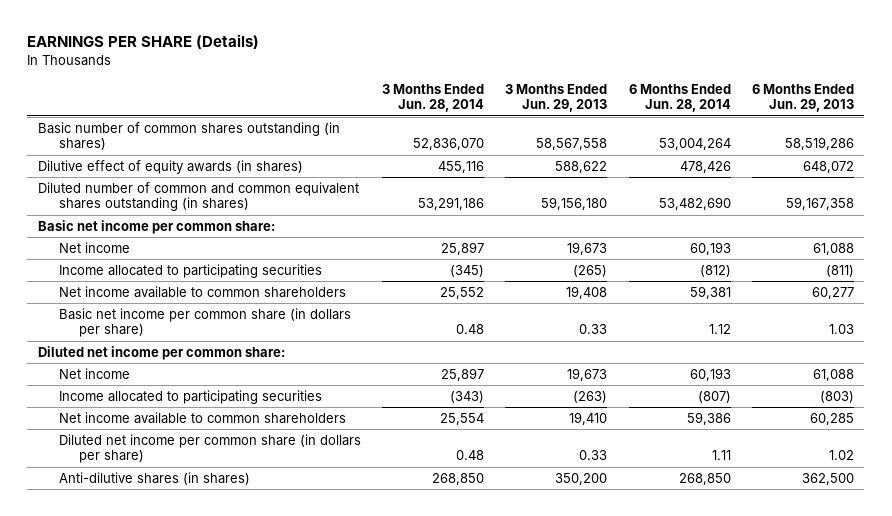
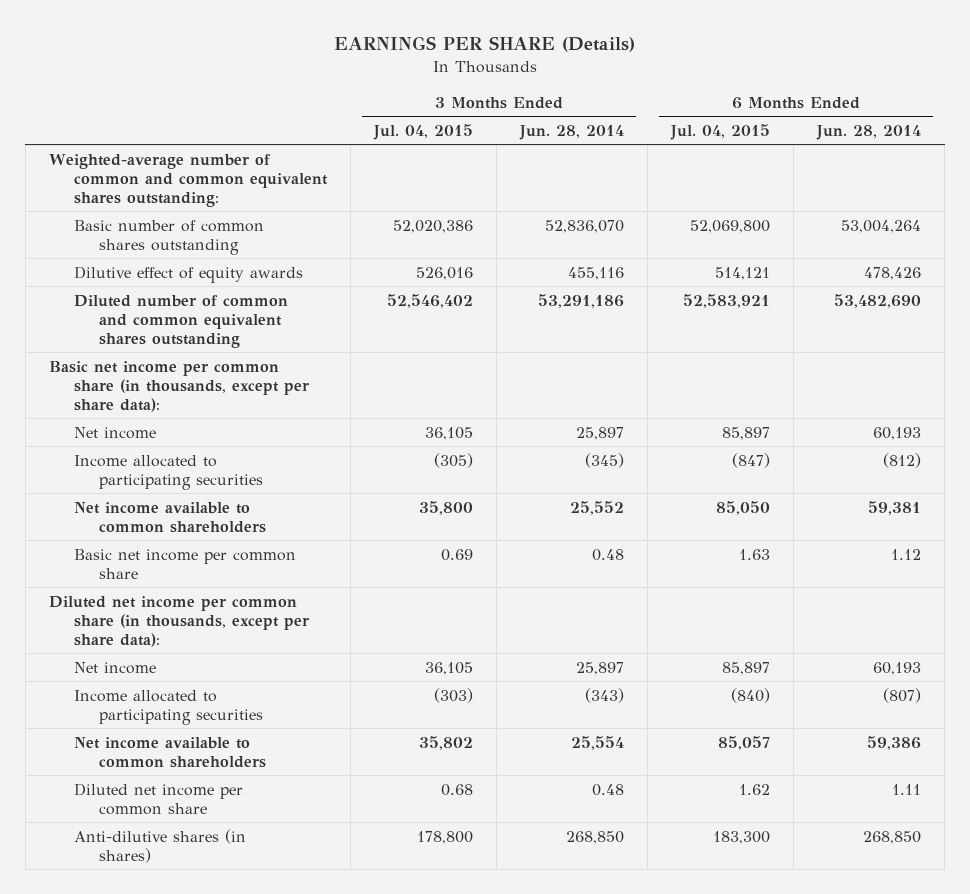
[505,83,608,113] 3 Months Ended Jun. 29, 2013 -> none
[751,83,854,113] 6 Months Ended Jun. 29, 2013 -> none
none -> [372,123,473,140] Jul. 04, 2015
none -> [670,123,771,140] Jul. 04, 2015
none -> [48,153,328,207] Weighted-average number of common and common equivalent shares outstanding:
[37,121,340,151] Basic number of common shares outstanding (in shares) -> [73,219,264,255] Basic number of common shares outstanding
[37,159,303,174] Dilutive effect of equity awards (in shares) -> [73,265,303,283] Dilutive effect of equity awards
[37,181,359,212] Diluted number of common and common equivalent shares outstanding (in shares) -> [73,294,288,348] Diluted number of common and common equivalent shares outstanding
[37,219,275,234] Basic net income per common share: -> [48,360,310,412] Basic net income per common share (in thousands, except per share data):
[58,307,351,338] Basic net income per common share (in dollars per share) -> [73,548,296,579] Basic net income per common share
[37,345,285,360] Diluted net income per common share: -> [48,595,310,647] Diluted net income per common share (in thousands, except per share data):
[58,433,361,464] Diluted net income per common share (in dollars per share) -> [73,782,243,815] Diluted net income per common share

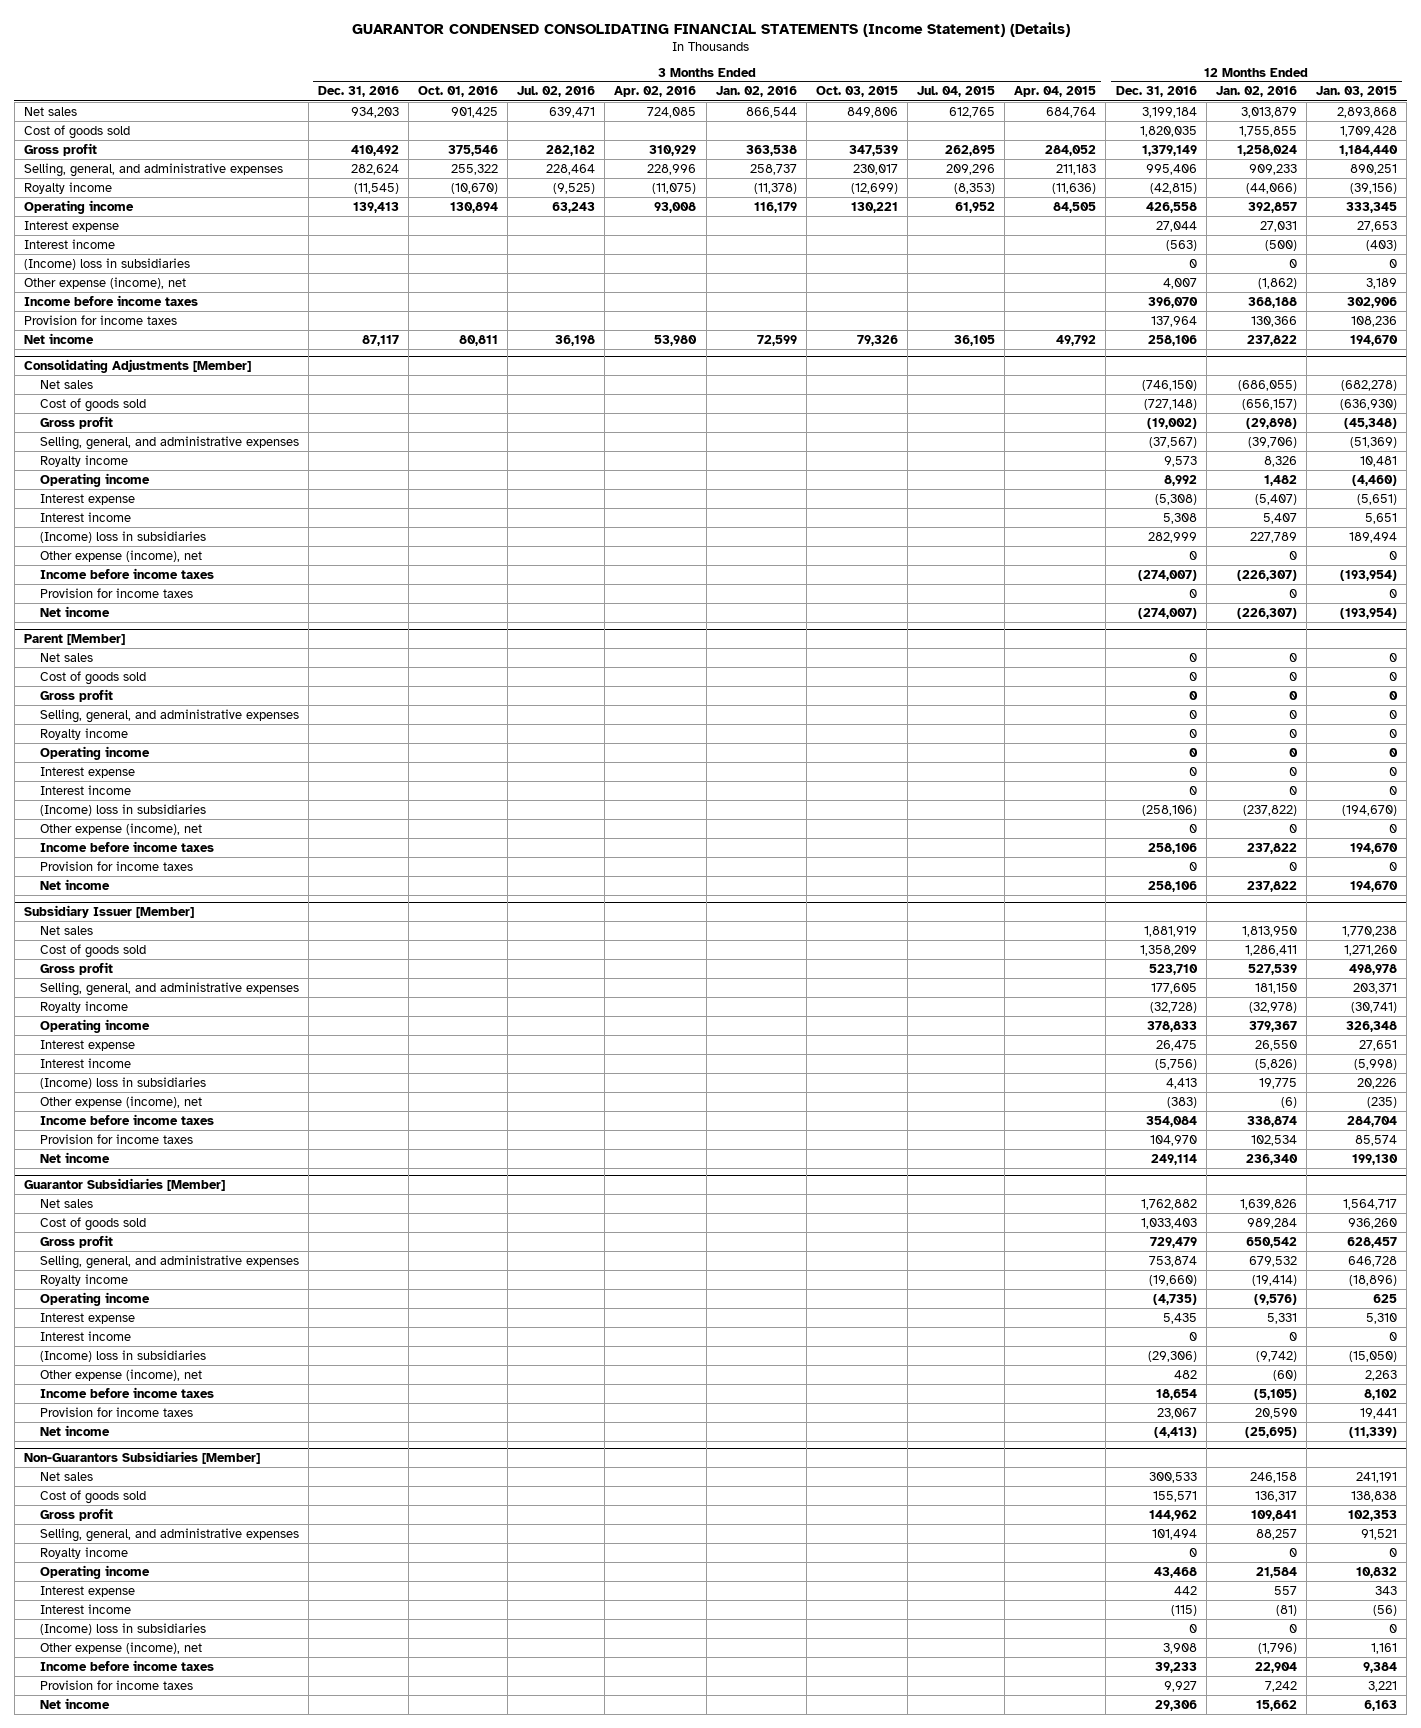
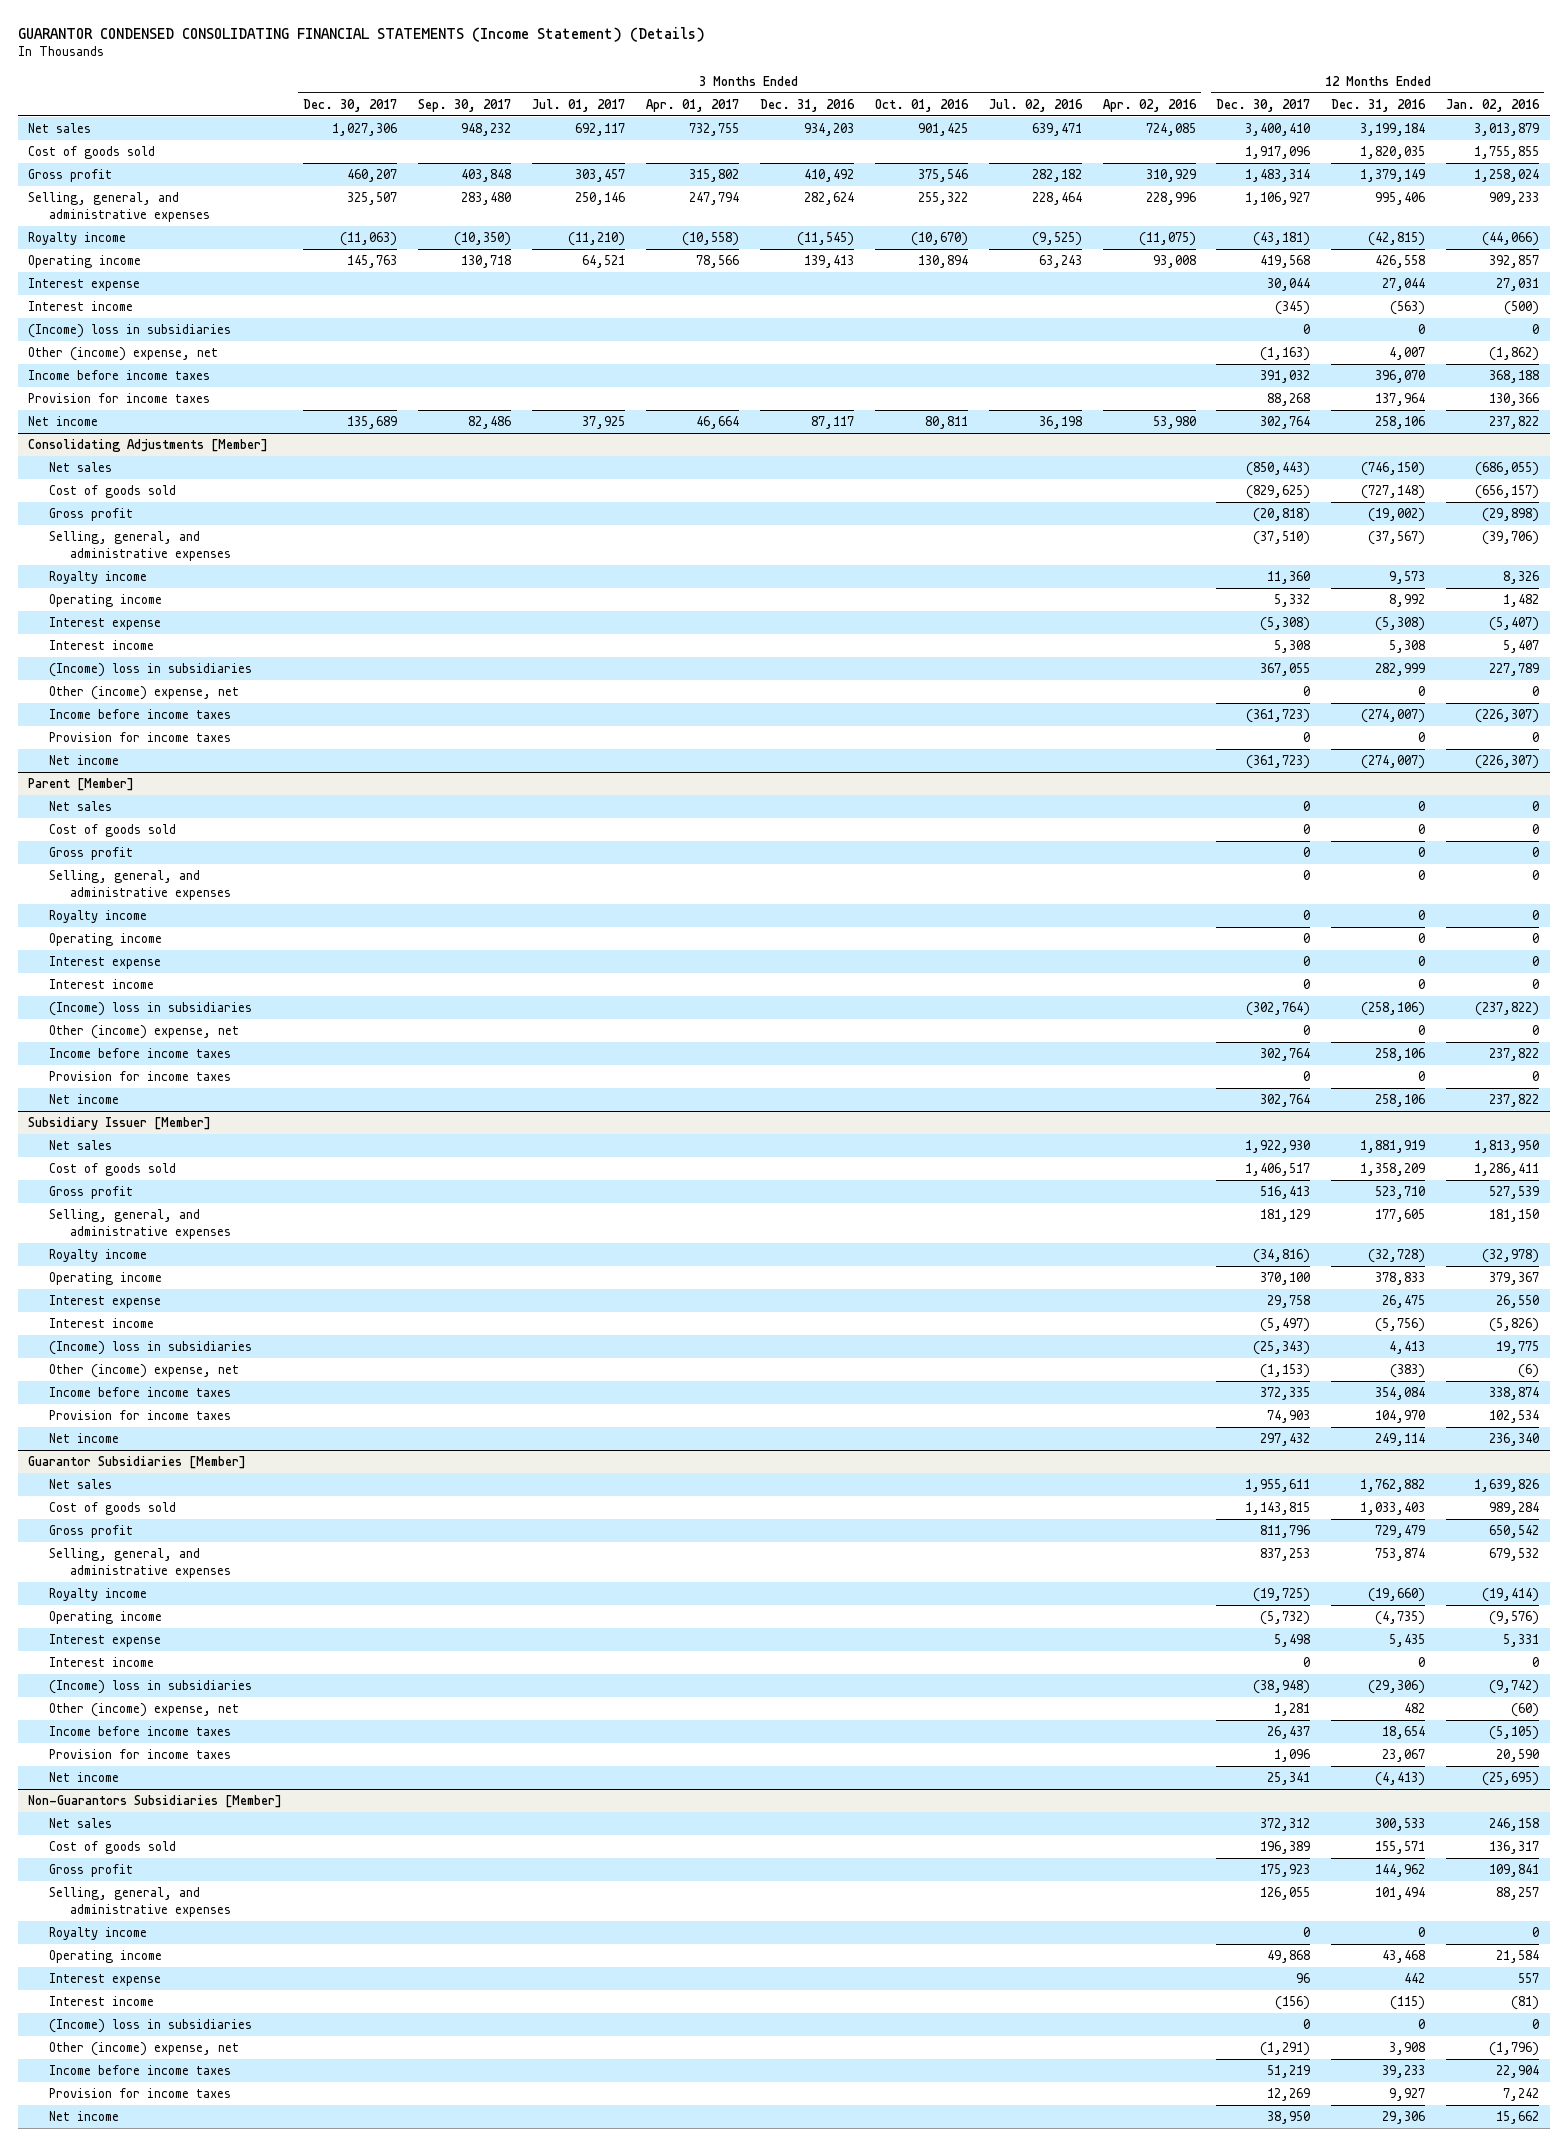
[715,86,797,98] Jan. 02, 2016 -> none
[815,86,898,98] Oct. 03, 2015 -> none
[917,86,996,98] Jul. 04, 2015 -> none
[1014,86,1097,98] Apr. 04, 2015 -> none
[1316,86,1398,98] Jan. 03, 2015 -> none
none -> [303,98,398,112] Dec. 30, 2017
none -> [418,98,512,112] Sep. 30, 2017
none -> [532,98,626,112] Jul. 01, 2017
none -> [645,98,739,112] Apr. 01, 2017
none -> [1216,98,1311,112] Dec. 30, 2017
[24,276,187,289] Other expense (income), net -> [28,347,219,362] Other (income) expense, net
[39,549,202,562] Other expense (income), net -> [49,686,240,701] Other (income) expense, net
[39,822,202,835] Other expense (income), net -> [49,1025,240,1040] Other (income) expense, net
[39,1095,202,1108] Other expense (income), net -> [49,1364,240,1379] Other (income) expense, net
[39,1368,202,1381] Other expense (income), net -> [49,1703,240,1718] Other (income) expense, net
[39,1641,202,1654] Other expense (income), net -> [49,2042,240,2057] Other (income) expense, net

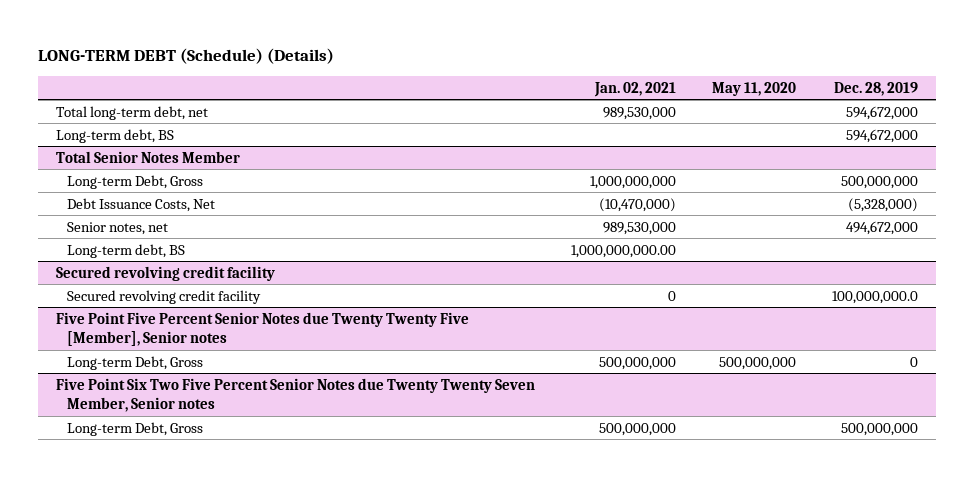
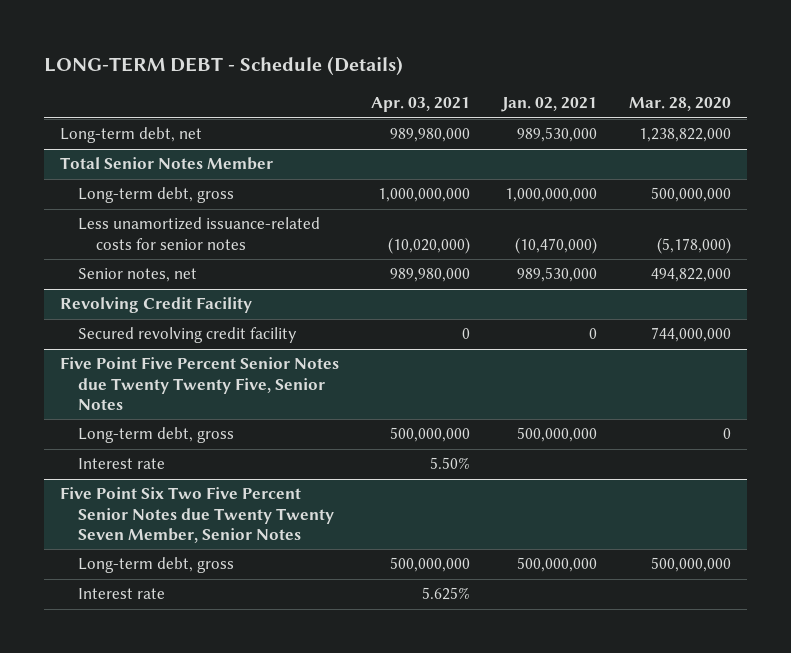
[38,48,335,65] LONG-TERM DEBT (Schedule) (Details) -> [44,55,404,76] LONG-TERM DEBT - Schedule (Details)
[712,81,797,96] May 11, 2020 -> none
[834,81,919,96] Dec. 28, 2019 -> none
none -> [370,97,470,113] Apr. 03, 2021
none -> [628,97,731,112] Mar. 28, 2020
[56,128,175,143] Long-term debt, BS -> none
[56,105,209,120] Total long-term debt, net -> [60,127,203,144] Long-term debt, net
[67,174,204,189] Long-term Debt, Gross -> [77,187,234,204] Long-term debt, gross
[67,197,216,212] Debt Issuance Costs, Net -> [77,217,320,250] Less unamortized issuance-related costs for senior notes
[67,243,186,258] Long-term debt, BS -> none
[56,265,276,281] Secured revolving credit facility -> [60,297,253,314] Revolving Credit Facility
[56,311,470,347] Five Point Five Percent Senior Notes due Twenty Twenty Five [Member], Senior notes -> [60,357,340,410] Five Point Five Percent Senior Notes due Twenty Twenty Five, Senior Notes
[67,355,204,370] Long-term Debt, Gross -> [77,427,234,444] Long-term debt, gross
none -> [77,458,165,470] Interest rate
[56,377,536,413] Five Point Six Two Five Percent Senior Notes due Twenty Twenty Seven Member, Senior notes -> [60,487,334,543] Five Point Six Two Five Percent Senior Notes due Twenty Twenty Seven Member, Senior Notes
[67,421,204,436] Long-term Debt, Gross -> [77,557,234,574] Long-term debt, gross
none -> [77,588,165,600] Interest rate

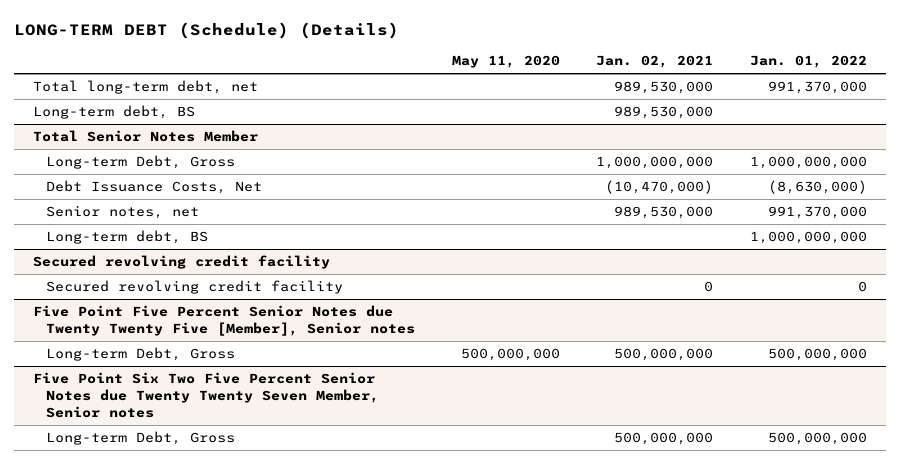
[44,55,404,76] LONG-TERM DEBT - Schedule (Details) -> [14,21,400,39] LONG-TERM DEBT (Schedule) (Details)
[370,97,470,113] Apr. 03, 2021 -> none
[628,97,731,112] Mar. 28, 2020 -> none
none -> [451,55,560,69] May 11, 2020
none -> [750,55,868,69] Jan. 01, 2022
[60,127,203,144] Long-term debt, net -> [32,80,258,95] Total long-term debt, net
none -> [32,105,195,120] Long-term debt, BS
[77,187,234,204] Long-term debt, gross -> [45,155,235,170] Long-term Debt, Gross
[77,217,320,250] Less unamortized issuance-related costs for senior notes -> [45,180,262,195] Debt Issuance Costs, Net
none -> [45,230,208,245] Long-term debt, BS
[60,297,253,314] Revolving Credit Facility -> [32,255,330,270] Secured revolving credit facility
[77,458,165,470] Interest rate -> none
[77,588,165,600] Interest rate -> none
[60,357,340,410] Five Point Five Percent Senior Notes due Twenty Twenty Five, Senior Notes -> [32,305,415,336] Five Point Five Percent Senior Notes due Twenty Twenty Five [Member], Senior notes
[77,427,234,444] Long-term debt, gross -> [45,347,235,362] Long-term Debt, Gross
[60,487,334,543] Five Point Six Two Five Percent Senior Notes due Twenty Twenty Seven Member, Senior Notes -> [32,372,379,418] Five Point Six Two Five Percent Senior Notes due Twenty Twenty Seven Member, Senior notes
[77,557,234,574] Long-term debt, gross -> [45,431,235,446] Long-term Debt, Gross

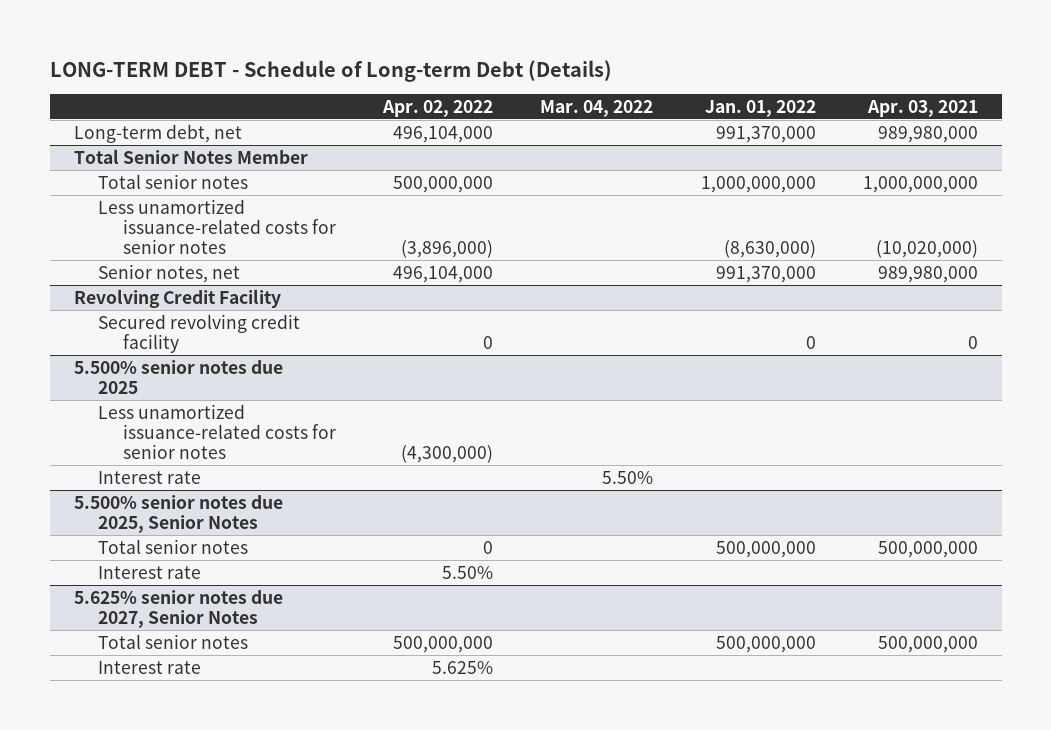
[14,21,400,39] LONG-TERM DEBT (Schedule) (Details) -> [49,59,612,82] LONG-TERM DEBT - Schedule of Long-term Debt (Details)
[451,55,560,69] May 11, 2020 -> none
[596,55,714,69] Jan. 02, 2021 -> none
none -> [381,99,493,117] Apr. 02, 2022
none -> [540,99,654,117] Mar. 04, 2022
none -> [866,99,978,117] Apr. 03, 2021
[32,105,195,120] Long-term debt, BS -> none
[32,80,258,95] Total long-term debt, net -> [73,123,242,143] Long-term debt, net
[45,155,235,170] Long-term Debt, Gross -> [98,173,249,189] Total senior notes
[45,180,262,195] Debt Issuance Costs, Net -> [98,198,336,255] Less unamortized issuance-related costs for senior notes
[45,230,208,245] Long-term debt, BS -> none
[32,255,330,270] Secured revolving credit facility -> [73,288,281,308] Revolving Credit Facility
[32,305,415,336] Five Point Five Percent Senior Notes due Twenty Twenty Five [Member], Senior notes -> none
[32,372,379,418] Five Point Six Two Five Percent Senior Notes due Twenty Twenty Seven Member, Senior notes -> none
none -> [73,359,283,395] 5.500% senior notes due 2025
none -> [98,403,336,460] Less unamortized issuance-related costs for senior notes
none -> [98,470,202,484] Interest rate
none -> [73,494,283,534] 5.500% senior notes due 2025, Senior Notes
[45,347,235,362] Long-term Debt, Gross -> [98,538,249,554] Total senior notes
none -> [98,565,202,579] Interest rate
none -> [73,589,283,629] 5.625% senior notes due 2027, Senior Notes
[45,431,235,446] Long-term Debt, Gross -> [98,633,249,649] Total senior notes
none -> [98,660,202,674] Interest rate

